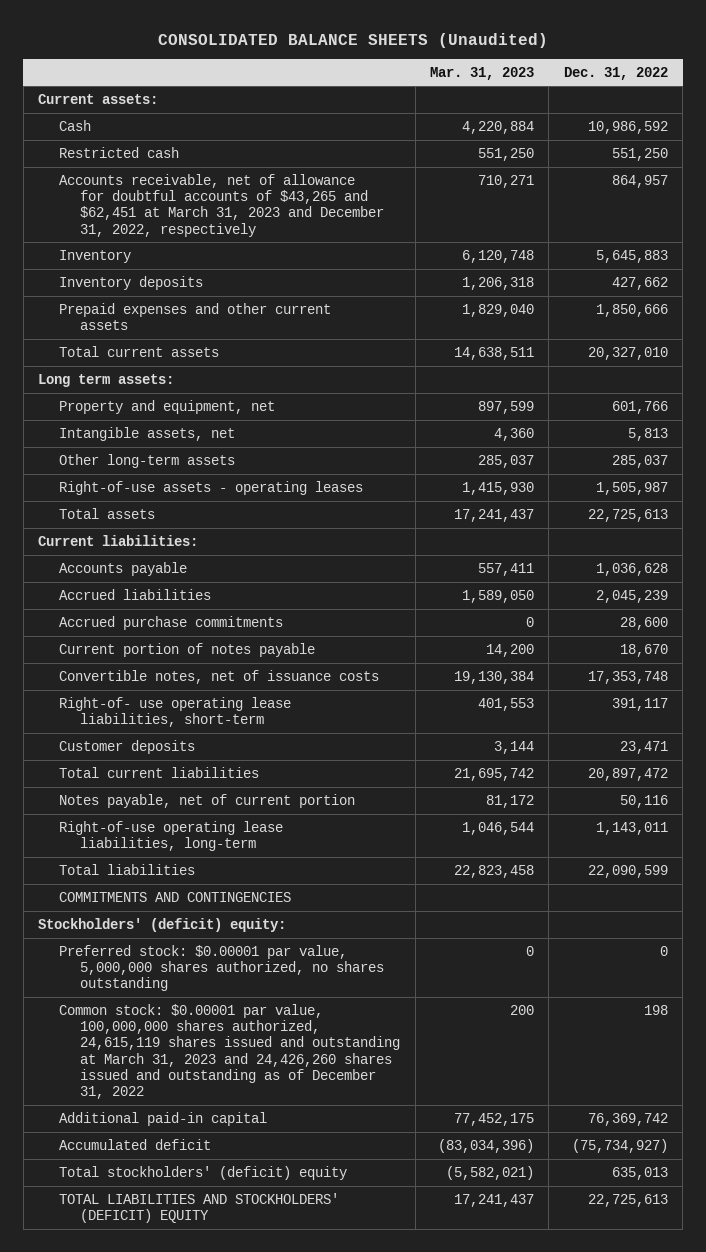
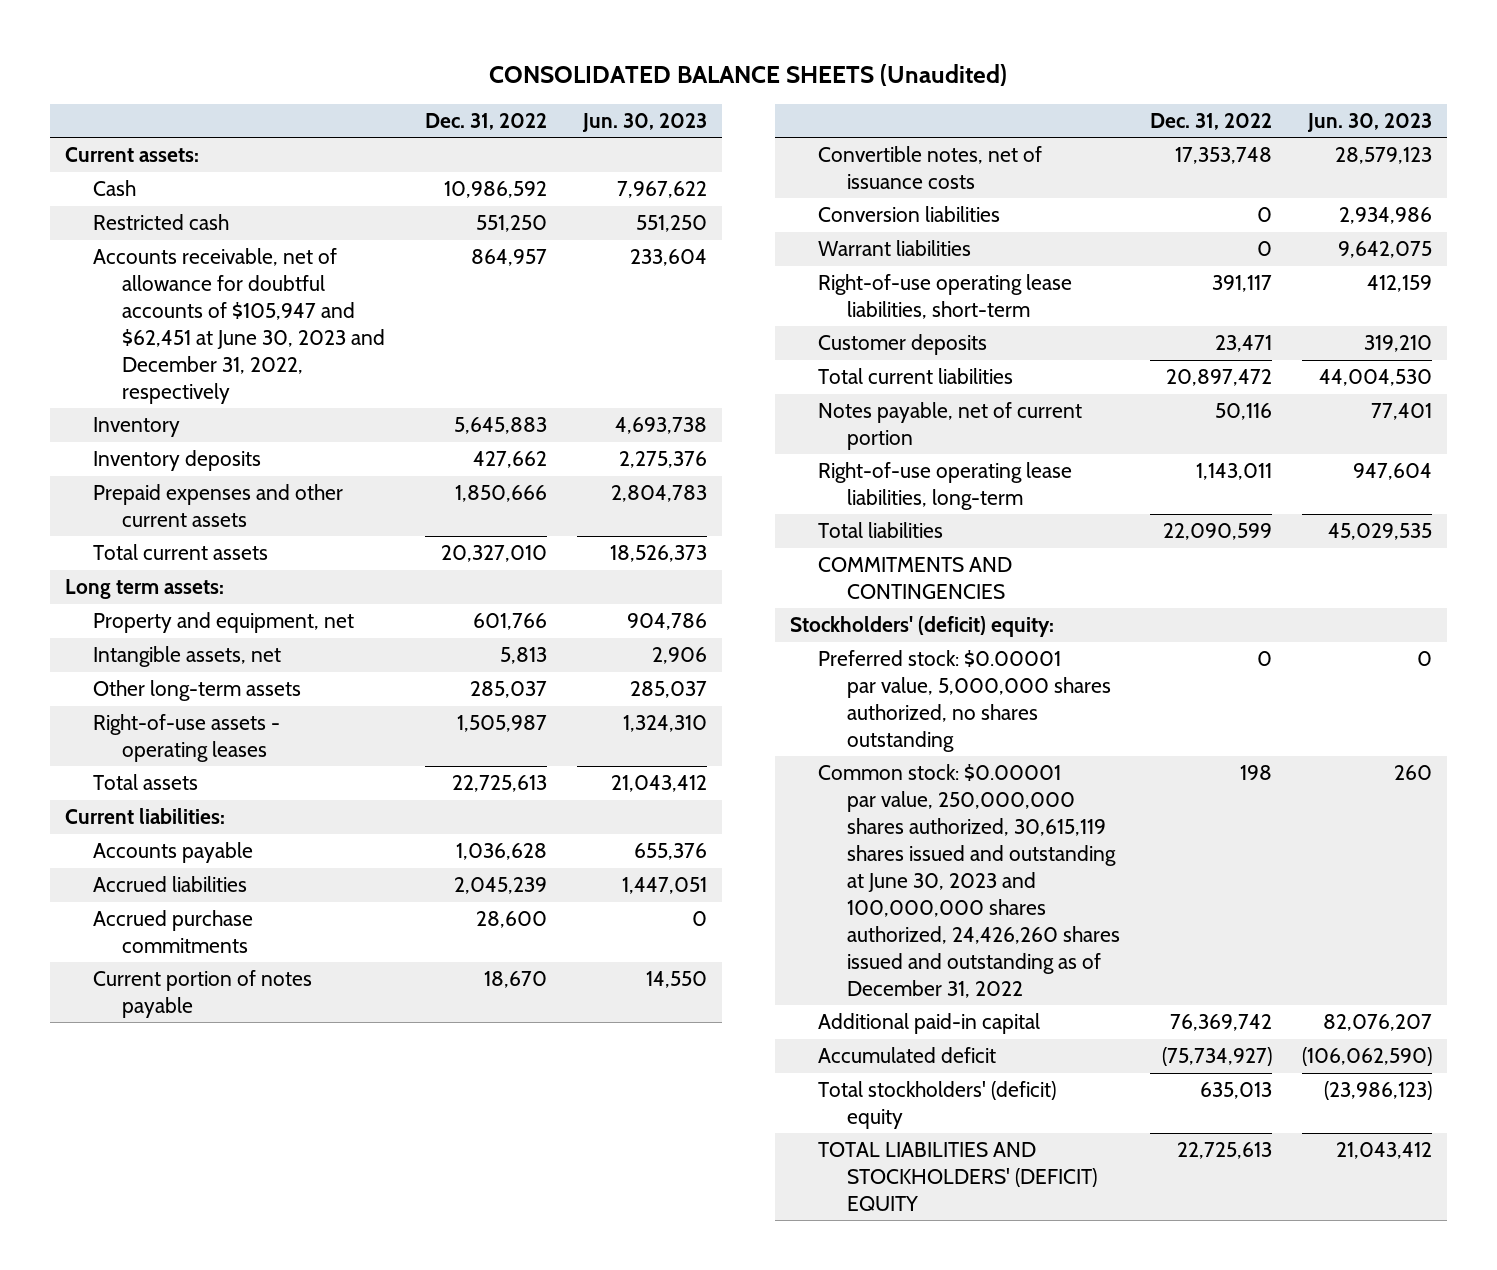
[430,66,535,80] Mar. 31, 2023 -> none
none -> [581,112,707,132] Jun. 30, 2023
[59,173,385,237] Accounts receivable, net of allowance for doubtful accounts of $43,265 and $62,451 at March 31, 2023 and December 31, 2022, respectively -> [93,248,386,404] Accounts receivable, net of allowance for doubtful accounts of $105,947 and $62,451 at June 30, 2023 and December 31, 2022, respectively
none -> [818,206,1001,223] Conversion liabilities
none -> [818,240,972,257] Warrant liabilities
[59,696,292,728] Right-of- use operating lease liabilities, short-term -> [818,274,1073,320] Right-of-use operating lease liabilities, short-term
[59,1003,401,1099] Common stock: $0.00001 par value, 100,000,000 shares authorized, 24,615,119 shares issued and outstanding at March 31, 2023 and 24,426,260 shares issued and outstanding as of December 31, 2022 -> [818,764,1121,998] Common stock: $0.00001 par value, 250,000,000 shares authorized, 30,615,119 shares issued and outstanding at June 30, 2023 and 100,000,000 shares authorized, 24,426,260 shares issued and outstanding as of December 31, 2022

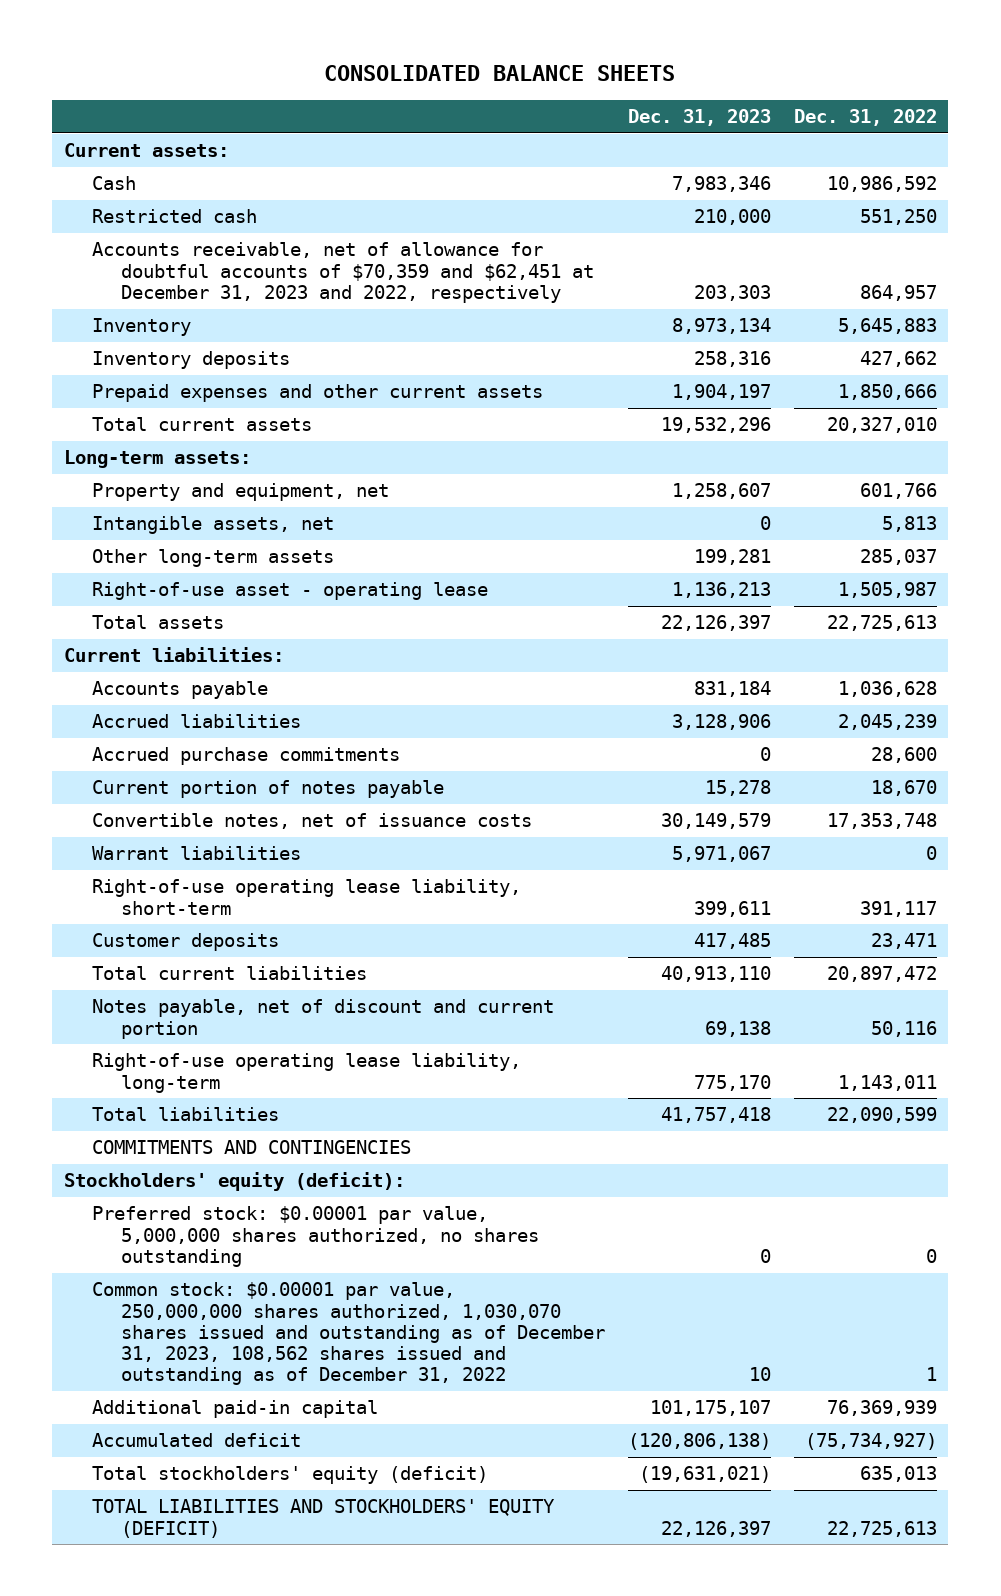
[489,63,1008,86] CONSOLIDATED BALANCE SHEETS (Unaudited) -> [324,65,676,82] CONSOLIDATED BALANCE SHEETS
[581,112,707,132] Jun. 30, 2023 -> none
none -> [627,108,771,126] Dec. 31, 2023
[93,248,386,404] Accounts receivable, net of allowance for doubtful accounts of $105,947 and $62,451 at June 30, 2023 and December 31, 2022, respectively -> [92,242,594,303] Accounts receivable, net of allowance for doubtful accounts of $70,359 and $62,451 at December 31, 2023 and 2022, respectively
[64,579,224,600] Long term assets: -> [63,450,251,469] Long-term assets:
[93,714,281,763] Right-of-use assets - operating leases -> [92,582,489,601] Right-of-use asset - operating lease
[818,206,1001,223] Conversion liabilities -> none
[818,274,1073,320] Right-of-use operating lease liabilities, short-term -> [92,879,522,915] Right-of-use operating lease liability, short-term
[818,402,1083,451] Notes payable, net of current portion -> [92,999,555,1039] Notes payable, net of discount and current portion
[818,462,1073,511] Right-of-use operating lease liabilities, long-term -> [92,1053,522,1093] Right-of-use operating lease liability, long-term
[789,616,1054,638] Stockholders' (deficit) equity: -> [63,1172,405,1192] Stockholders' equity (deficit):
[818,764,1121,998] Common stock: $0.00001 par value, 250,000,000 shares authorized, 30,615,119 shares issued and outstanding at June 30, 2023 and 100,000,000 shares authorized, 24,426,260 shares issued and outstanding as of December 31, 2022 -> [92,1282,605,1386] Common stock: $0.00001 par value, 250,000,000 shares authorized, 1,030,070 shares issued and outstanding as of December 31, 2023, 108,562 shares issued and outstanding as of December 31, 2022
[1240,765,1273,781] 198 -> [925,1367,937,1382] 1
[1170,1014,1273,1032] 76,369,742 -> [826,1400,937,1417] 76,369,939
[818,1081,1057,1130] Total stockholders' (deficit) equity -> [92,1466,489,1485] Total stockholders' equity (deficit)
[818,1142,1098,1212] TOTAL LIABILITIES AND STOCKHOLDERS' (DEFICIT) EQUITY -> [92,1499,556,1538] TOTAL LIABILITIES AND STOCKHOLDERS' EQUITY (DEFICIT)

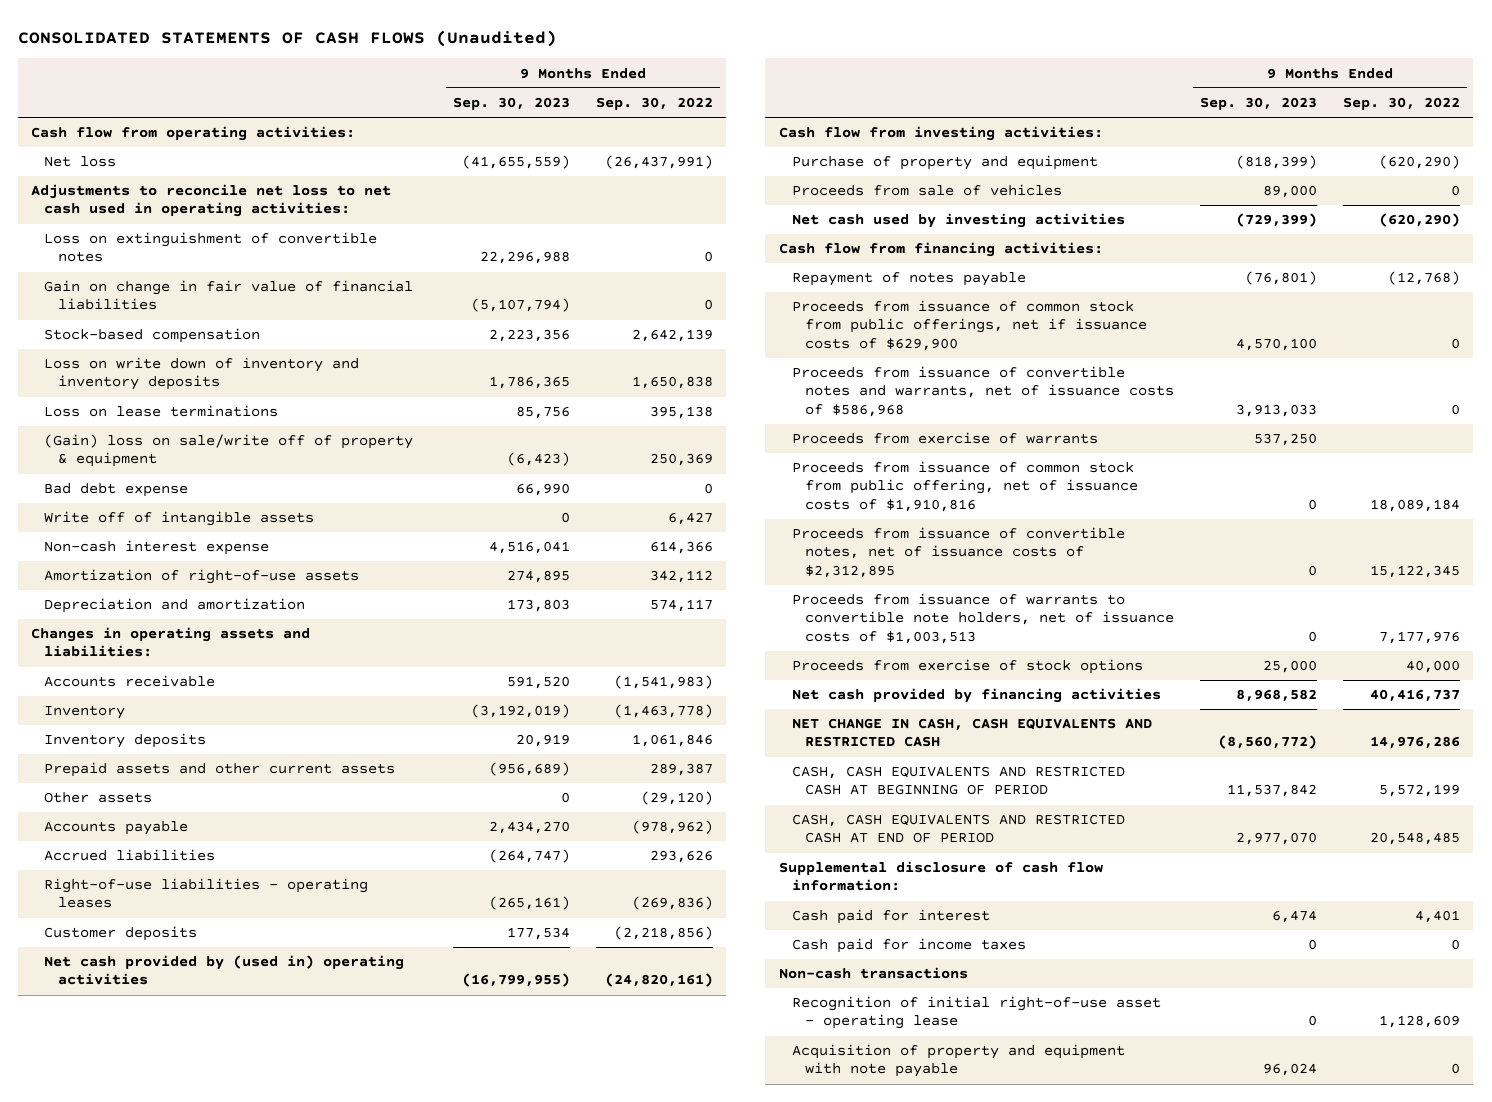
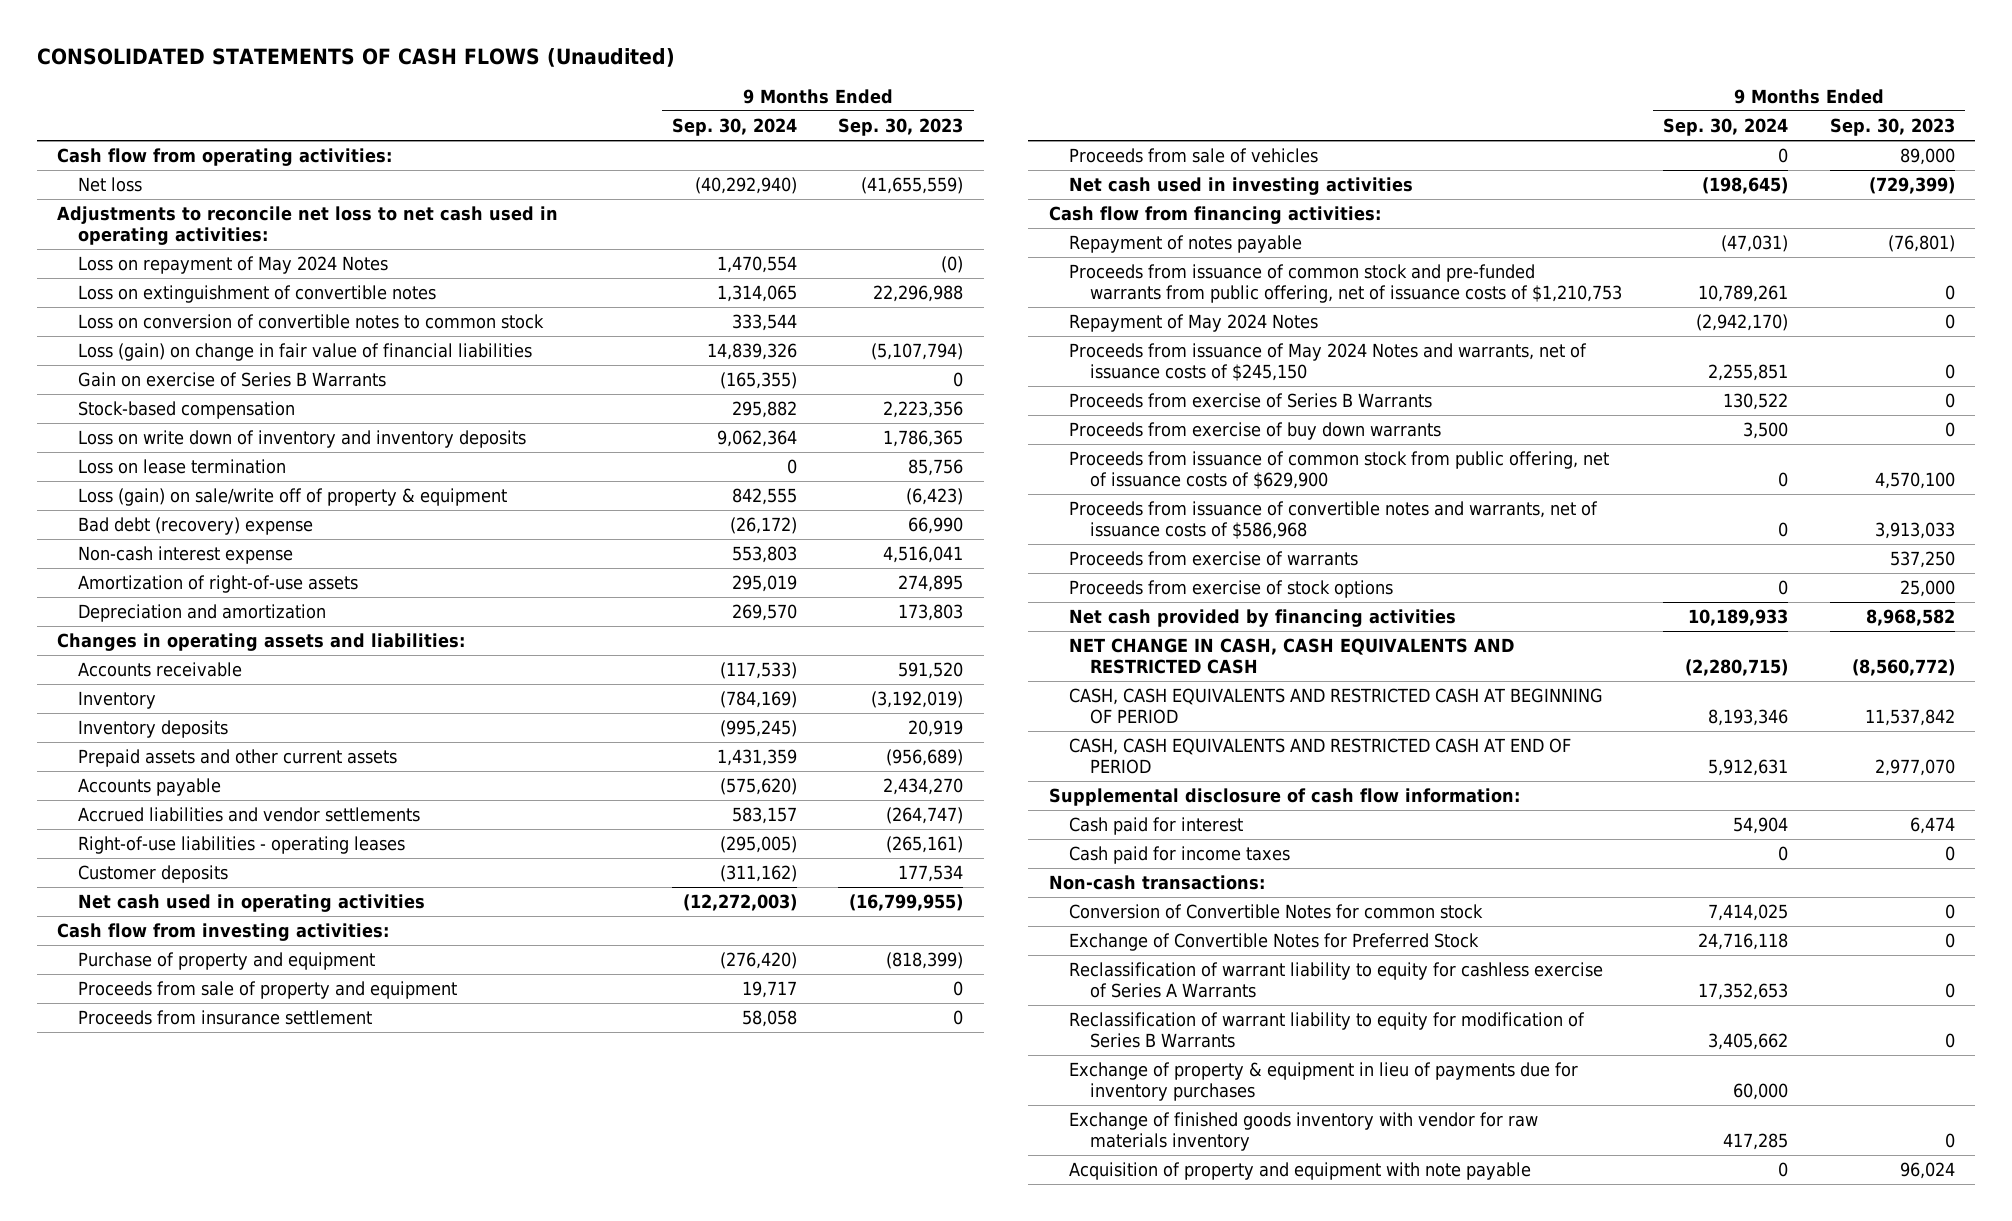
[596,97,714,111] Sep. 30, 2022 -> none
none -> [672,118,798,137] Sep. 30, 2024
none -> [78,256,389,275] Loss on repayment of May 2024 Notes
none -> [78,314,545,330] Loss on conversion of convertible notes to common stock
[44,280,414,311] Gain on change in fair value of financial liabilities -> [78,343,533,362] Loss (gain) on change in fair value of financial liabilities
none -> [78,372,387,388] Gain on exercise of Series B Warrants
[44,511,315,527] Write off of intangible assets -> none
[44,405,279,418] Loss on lease terminations -> [78,459,287,475] Loss on lease termination
[44,434,414,468] (Gain) loss on sale/write off of property & equipment -> [78,488,508,507] Loss (gain) on sale/write off of property & equipment
[44,483,189,498] Bad debt expense -> [78,517,314,536] Bad debt (recovery) expense
[44,792,153,804] Other assets -> none
[44,849,216,862] Accrued liabilities -> [78,807,421,823] Accrued liabilities and vendor settlements
[44,955,405,986] Net cash provided by (used in) operating activities -> [78,894,426,913] Net cash used in operating activities
none -> [78,981,458,1000] Proceeds from sale of property and equipment
none -> [78,1010,373,1026] Proceeds from insurance settlement
[791,213,1125,229] Net cash used by investing activities -> [1069,177,1414,196] Net cash used in investing activities
none -> [1069,264,1623,303] Proceeds from issuance of common stock and pre-funded warrants from public offering, net of issuance costs of $1,210,753
none -> [1069,314,1319,333] Repayment of May 2024 Notes
none -> [1069,343,1588,381] Proceeds from issuance of May 2024 Notes and warrants, net of issuance costs of $245,150
none -> [1069,393,1433,409] Proceeds from exercise of Series B Warrants
none -> [1069,422,1442,441] Proceeds from exercise of buy down warrants
[791,300,1147,351] Proceeds from issuance of common stock from public offerings, net if issuance costs of $629,900 -> [1069,451,1610,489] Proceeds from issuance of common stock from public offering, net of issuance costs of $629,900
[791,461,1138,512] Proceeds from issuance of common stock from public offering, net of issuance costs of $1,910,816 -> none
[791,527,1125,578] Proceeds from issuance of convertible notes, net of issuance costs of $2,312,895 -> none
[791,593,1174,644] Proceeds from issuance of warrants to convertible note holders, net of issuance costs of $1,003,513 -> none
[791,996,1161,1030] Recognition of initial right-of-use asset - operating lease -> none
[778,967,968,980] Non-cash transactions -> [1048,875,1265,891] Non-cash transactions:
none -> [1069,904,1484,920] Conversion of Convertible Notes for common stock
none -> [1069,933,1480,952] Exchange of Convertible Notes for Preferred Stock
none -> [1069,962,1604,998] Reclassification of warrant liability to equity for cashless exercise of Series A Warrants
none -> [1069,1012,1586,1048] Reclassification of warrant liability to equity for modification of Series B Warrants
none -> [1069,1062,1579,1101] Exchange of property & equipment in lieu of payments due for inventory purchases
none -> [1069,1112,1539,1151] Exchange of finished goods inventory with vendor for raw materials inventory

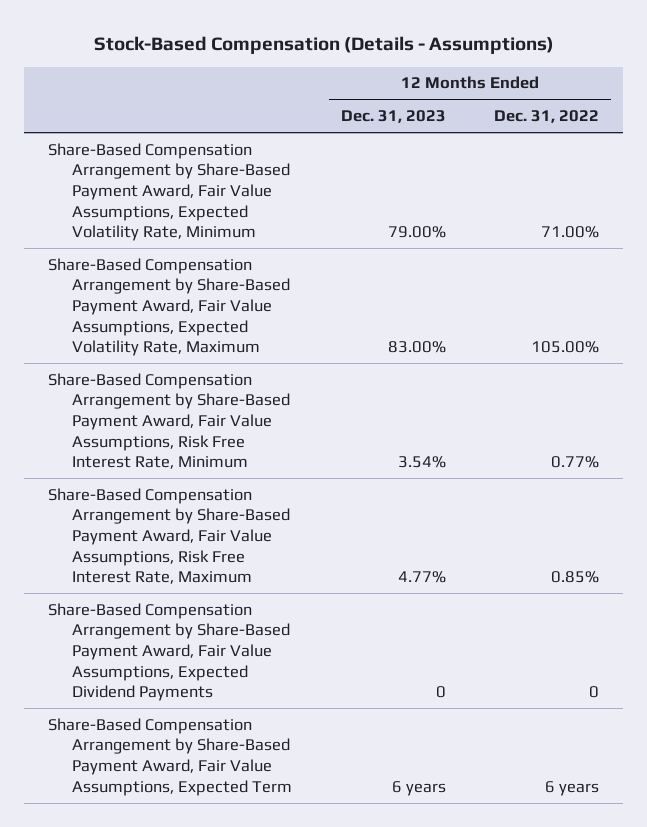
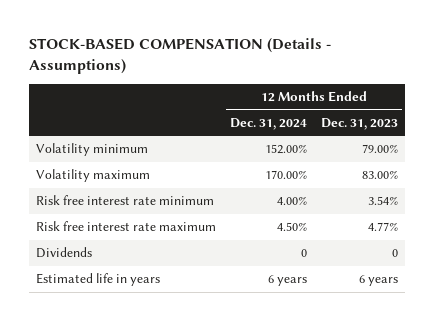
[93,35,554,54] Stock-Based Compensation (Details - Assumptions) -> [28,38,331,75] STOCK-BASED COMPENSATION (Details - Assumptions)
[493,110,599,124] Dec. 31, 2022 -> none
none -> [230,117,308,130] Dec. 31, 2024
[48,142,291,242] Share-Based Compensation Arrangement by Share-Based Payment Award, Fair Value Assumptions, Expected Volatility Rate, Minimum -> [35,143,148,157] Volatility minimum
[48,257,291,357] Share-Based Compensation Arrangement by Share-Based Payment Award, Fair Value Assumptions, Expected Volatility Rate, Maximum -> [35,169,150,183] Volatility maximum
[48,372,291,470] Share-Based Compensation Arrangement by Share-Based Payment Award, Fair Value Assumptions, Risk Free Interest Rate, Minimum -> [35,195,214,206] Risk free interest rate minimum
[48,487,291,585] Share-Based Compensation Arrangement by Share-Based Payment Award, Fair Value Assumptions, Risk Free Interest Rate, Maximum -> [35,221,216,232] Risk free interest rate maximum
[48,602,291,702] Share-Based Compensation Arrangement by Share-Based Payment Award, Fair Value Assumptions, Expected Dividend Payments -> [35,247,92,259] Dividends
[48,717,293,796] Share-Based Compensation Arrangement by Share-Based Payment Award, Fair Value Assumptions, Expected Term -> [35,273,160,287] Estimated life in years

